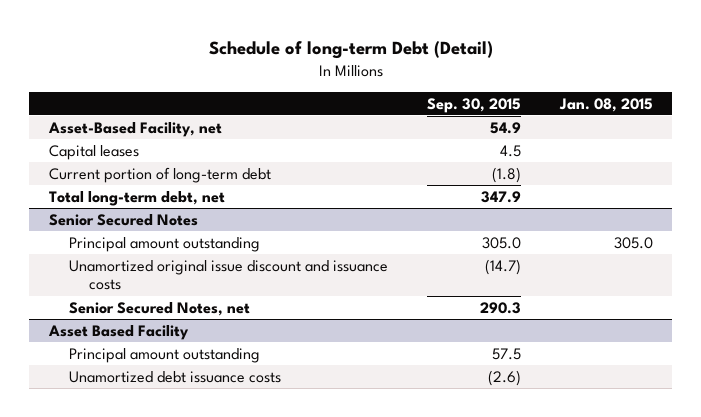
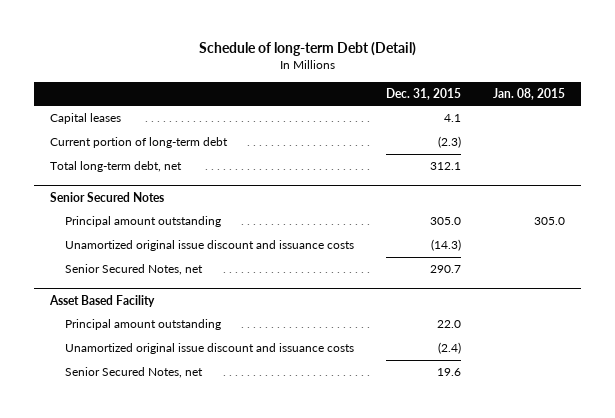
[426,97,521,113] Sep. 30, 2015 -> none
none -> [386,87,462,100] Dec. 31, 2015
[47,121,222,137] Asset-Based Facility, net -> none
[68,370,281,383] Unamortized debt issuance costs -> [65,343,355,355] Unamortized original issue discount and issuance costs
none -> [65,367,204,379] Senior Secured Notes, net

